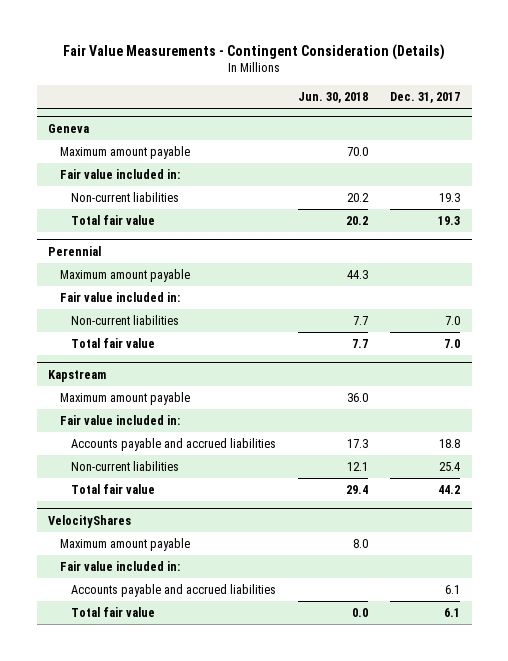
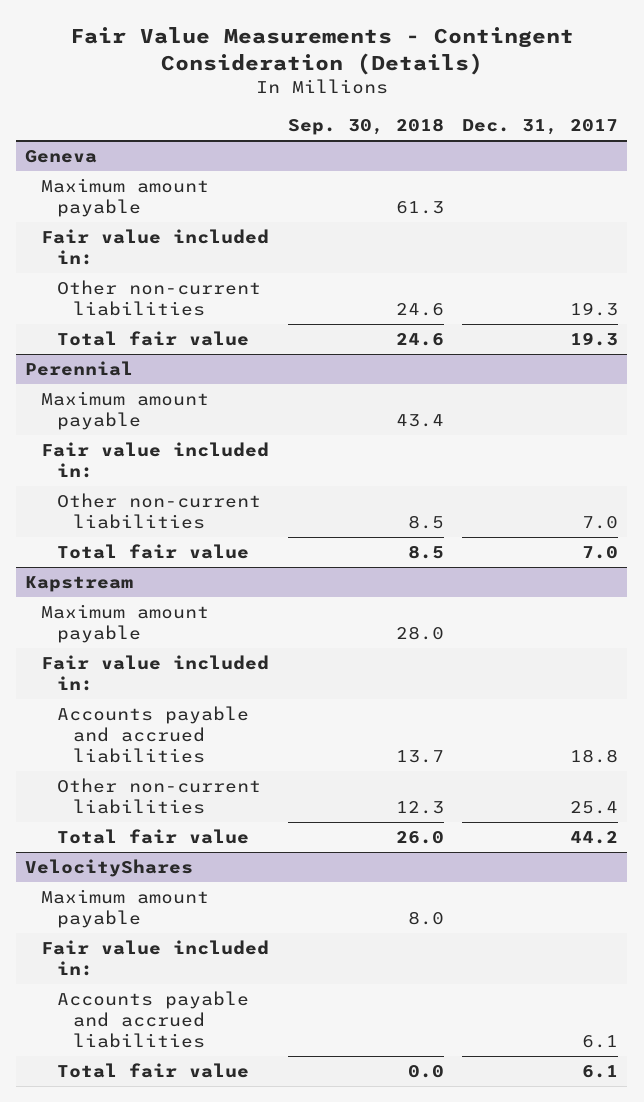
[298,91,369,103] Jun. 30, 2018 -> none
none -> [287,118,444,136] Sep. 30, 2018
[71,192,180,203] Non-current liabilities -> [56,280,261,317] Other non-current liabilities
[71,315,180,326] Non-current liabilities -> [56,493,261,530] Other non-current liabilities
[71,461,180,472] Non-current liabilities -> [56,778,261,815] Other non-current liabilities

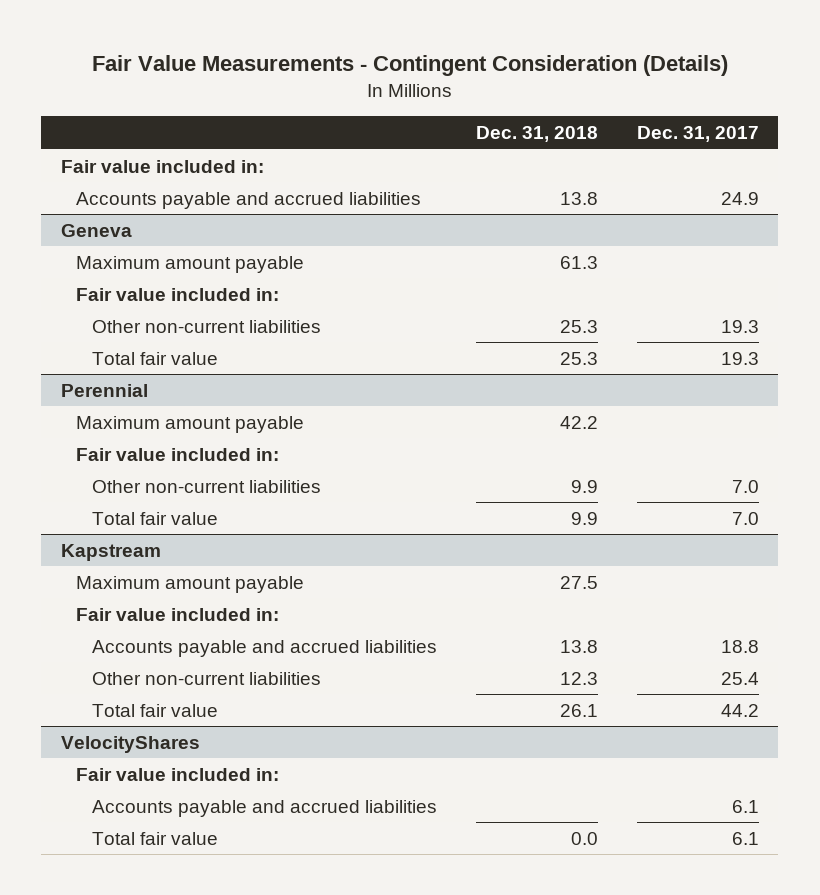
[287,118,444,136] Sep. 30, 2018 -> none
none -> [475,126,598,143] Dec. 31, 2018
none -> [60,159,264,173] Fair value included in:
none -> [76,191,422,209] Accounts payable and accrued liabilities
[41,889,210,929] Maximum amount payable -> none

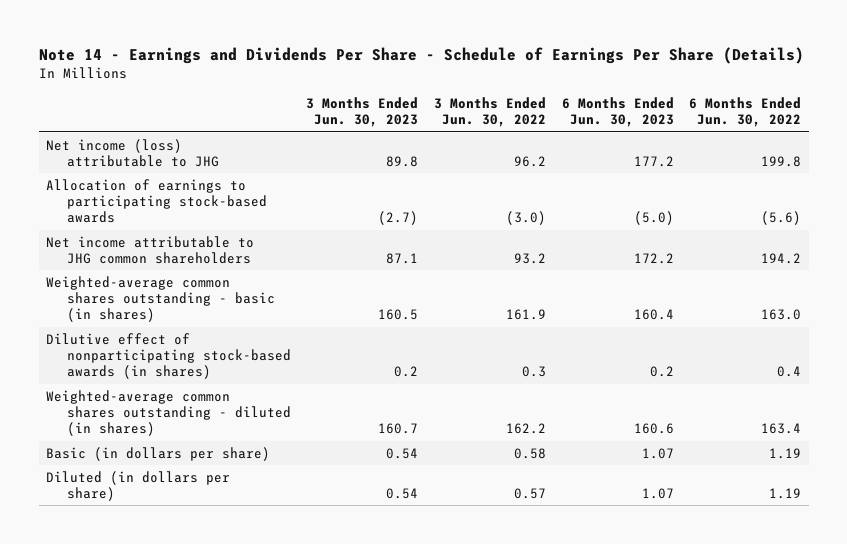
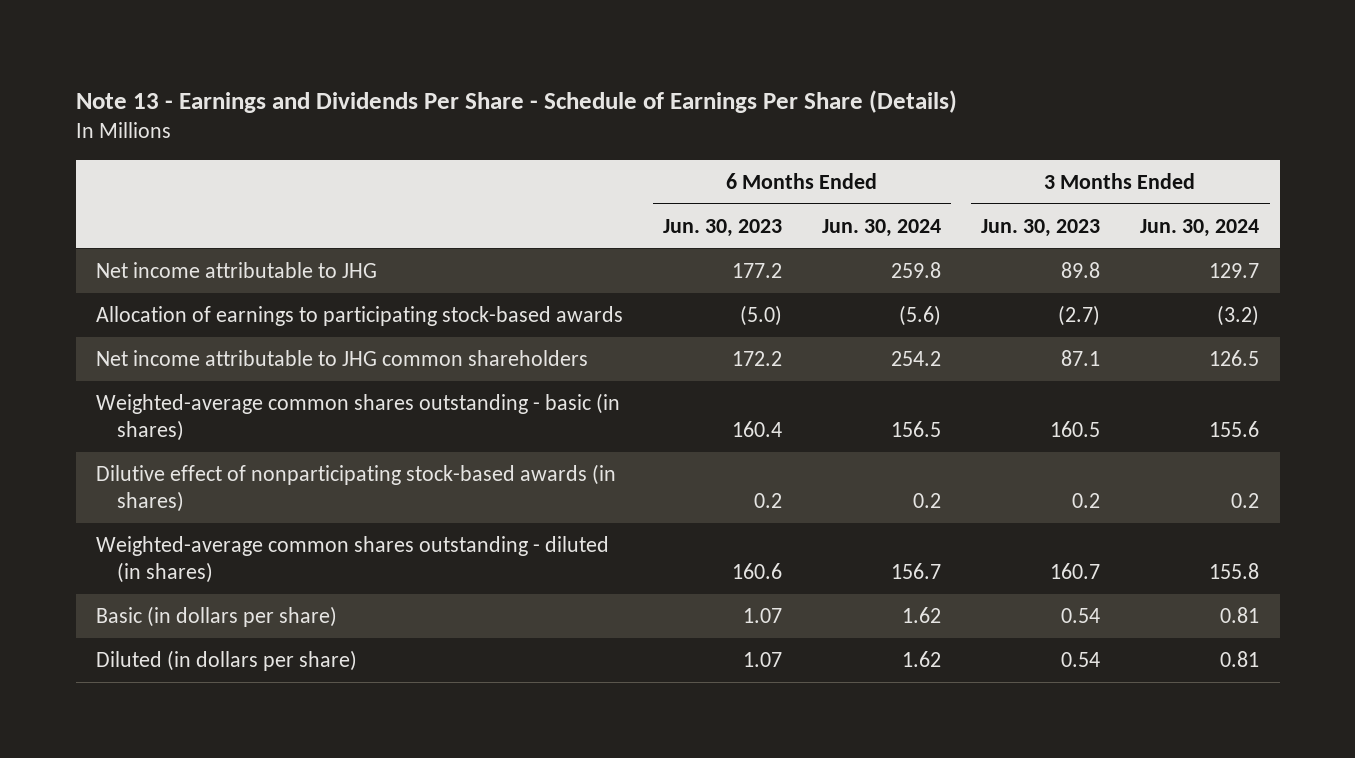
[38,46,804,64] Note 14 - Earnings and Dividends Per Share - Schedule of Earnings Per Share (Details) -> [75,90,957,114] Note 13 - Earnings and Dividends Per Share - Schedule of Earnings Per Share (Details)
[433,97,546,128] 3 Months Ended Jun. 30, 2022 -> none
[689,97,802,128] 6 Months Ended Jun. 30, 2022 -> none
none -> [822,218,942,237] Jun. 30, 2024
none -> [1140,218,1260,237] Jun. 30, 2024
[46,138,219,168] Net income (loss) attributable to JHG -> [95,262,377,279] Net income attributable to JHG

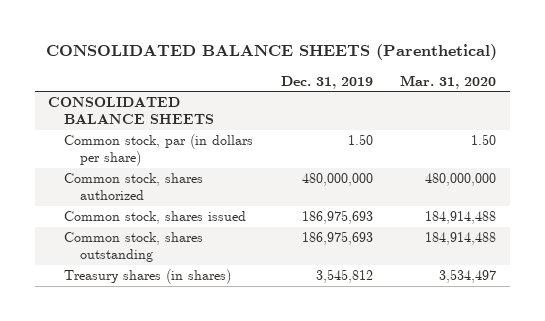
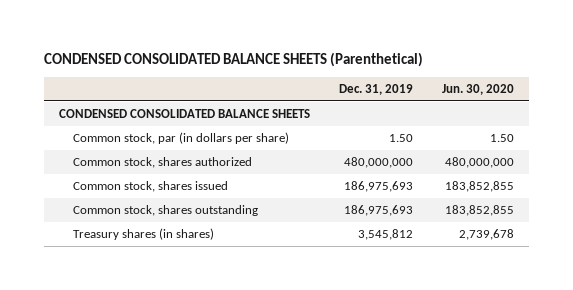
[46,44,498,61] CONSOLIDATED BALANCE SHEETS (Parenthetical) -> [43,52,423,68] CONDENSED CONSOLIDATED BALANCE SHEETS (Parenthetical)
[400,74,497,89] Mar. 31, 2020 -> none
none -> [442,84,515,96] Jun. 30, 2020
[48,97,215,124] CONSOLIDATED BALANCE SHEETS -> [58,109,310,119] CONDENSED CONSOLIDATED BALANCE SHEETS

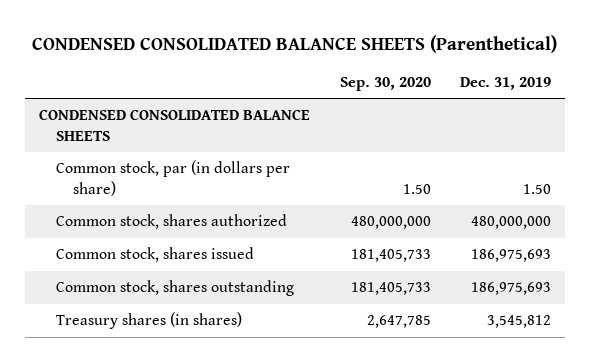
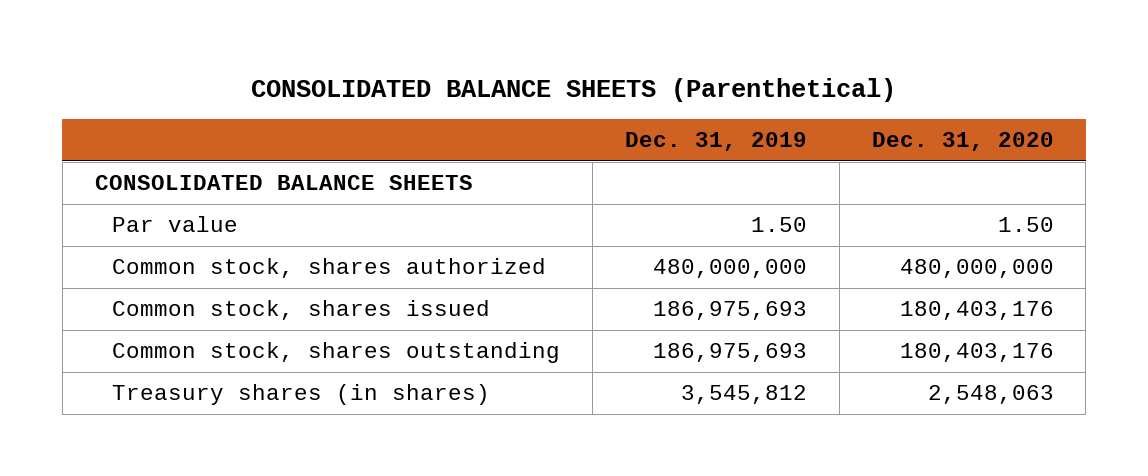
[32,34,558,53] CONDENSED CONSOLIDATED BALANCE SHEETS (Parenthetical) -> [251,78,897,103] CONSOLIDATED BALANCE SHEETS (Parenthetical)
[339,76,431,91] Sep. 30, 2020 -> none
none -> [871,132,1054,152] Dec. 31, 2020
[39,109,311,142] CONDENSED CONSOLIDATED BALANCE SHEETS -> [94,175,473,191] CONSOLIDATED BALANCE SHEETS
[56,160,291,197] Common stock, par (in dollars per share) -> [112,216,239,233] Par value

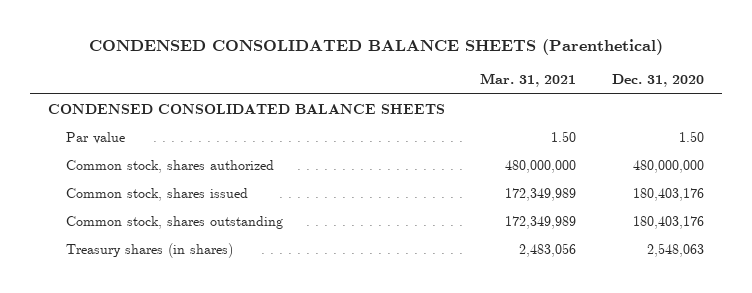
[251,78,897,103] CONSOLIDATED BALANCE SHEETS (Parenthetical) -> [88,39,663,56] CONDENSED CONSOLIDATED BALANCE SHEETS (Parenthetical)
[624,132,807,152] Dec. 31, 2019 -> none
none -> [480,73,577,88] Mar. 31, 2021
[94,175,473,191] CONSOLIDATED BALANCE SHEETS -> [47,103,445,114] CONDENSED CONSOLIDATED BALANCE SHEETS

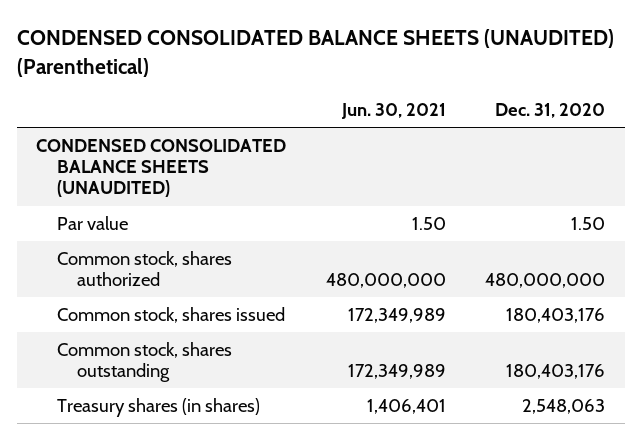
[88,39,663,56] CONDENSED CONSOLIDATED BALANCE SHEETS (Parenthetical) -> [16,29,614,77] CONDENSED CONSOLIDATED BALANCE SHEETS (UNAUDITED) (Parenthetical)
[480,73,577,88] Mar. 31, 2021 -> none
none -> [340,103,446,120] Jun. 30, 2021
[47,103,445,114] CONDENSED CONSOLIDATED BALANCE SHEETS -> [36,138,287,198] CONDENSED CONSOLIDATED BALANCE SHEETS (UNAUDITED)

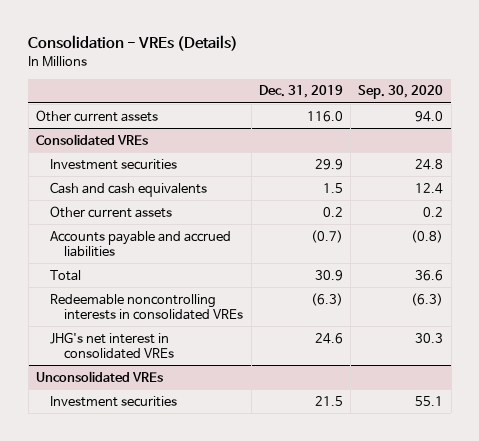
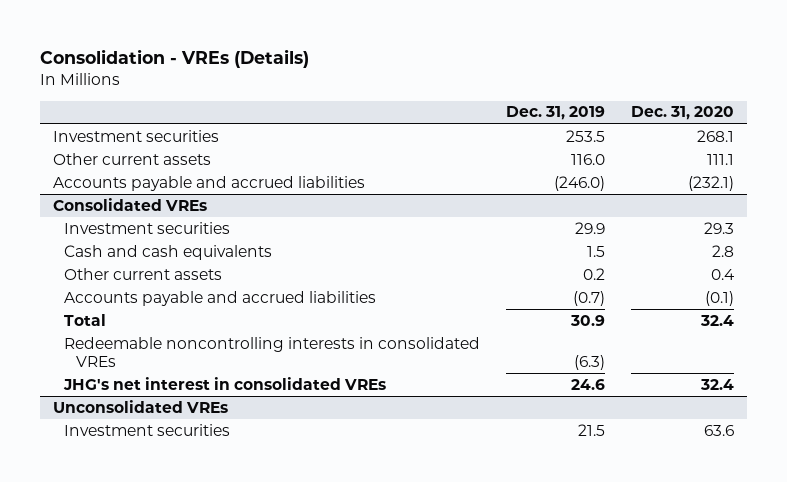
[358,85,444,100] Sep. 30, 2020 -> none
none -> [630,106,734,121] Dec. 31, 2020
none -> [53,129,220,142] Investment securities
none -> [53,175,366,191] Accounts payable and accrued liabilities

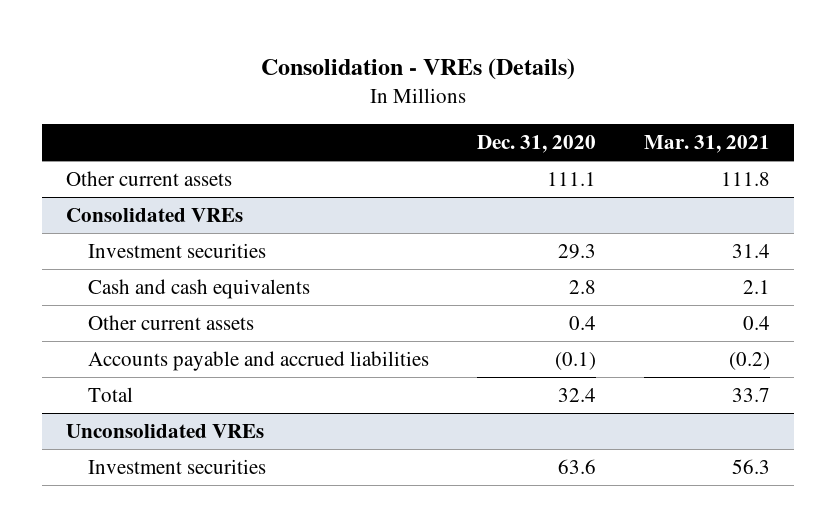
[506,106,606,121] Dec. 31, 2019 -> none
none -> [644,134,771,153] Mar. 31, 2021
[53,129,220,142] Investment securities -> none
[53,175,366,191] Accounts payable and accrued liabilities -> none
[64,336,481,368] Redeemable noncontrolling interests in consolidated VREs -> none
[63,376,387,390] JHG's net interest in consolidated VREs -> none

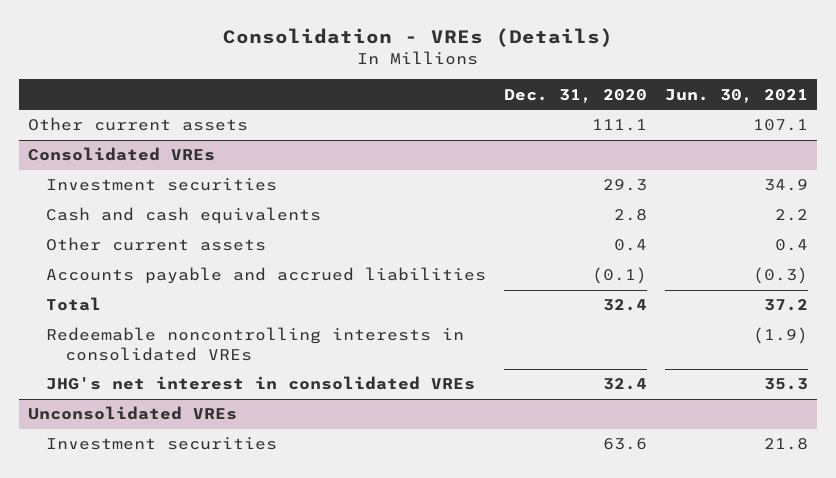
[644,134,771,153] Mar. 31, 2021 -> none
none -> [664,88,808,103] Jun. 30, 2021
none -> [46,327,465,361] Redeemable noncontrolling interests in consolidated VREs
none -> [46,376,476,391] JHG's net interest in consolidated VREs

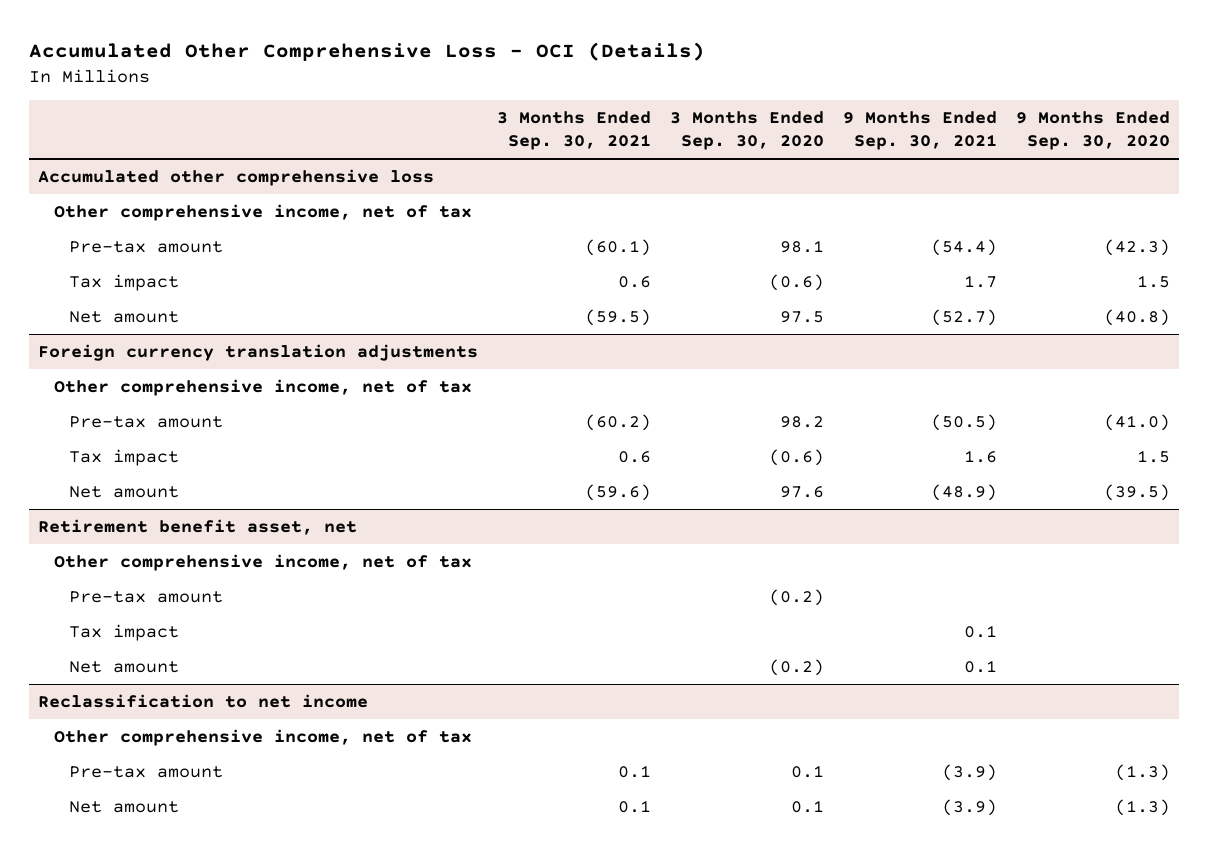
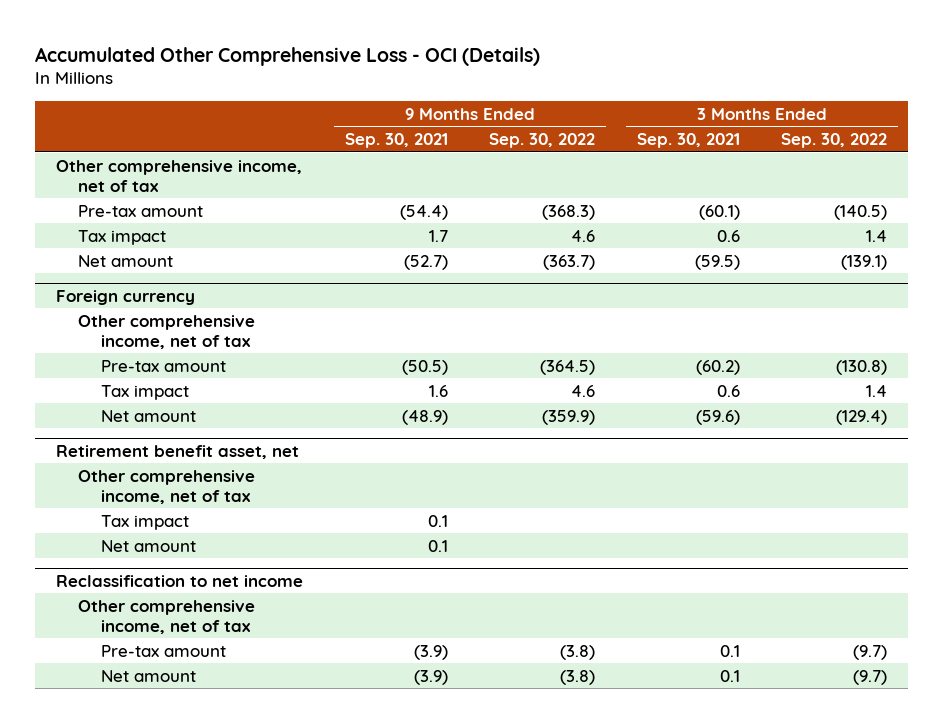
[670,111,825,151] 3 Months Ended Sep. 30, 2020 -> none
[1015,111,1170,151] 9 Months Ended Sep. 30, 2020 -> none
none -> [489,133,596,149] Sep. 30, 2022
none -> [781,133,888,149] Sep. 30, 2022
[38,169,435,187] Accumulated other comprehensive loss -> none
[38,344,479,362] Foreign currency translation adjustments -> [55,289,195,305] Foreign currency
[68,591,223,604] Pre-tax amount -> none

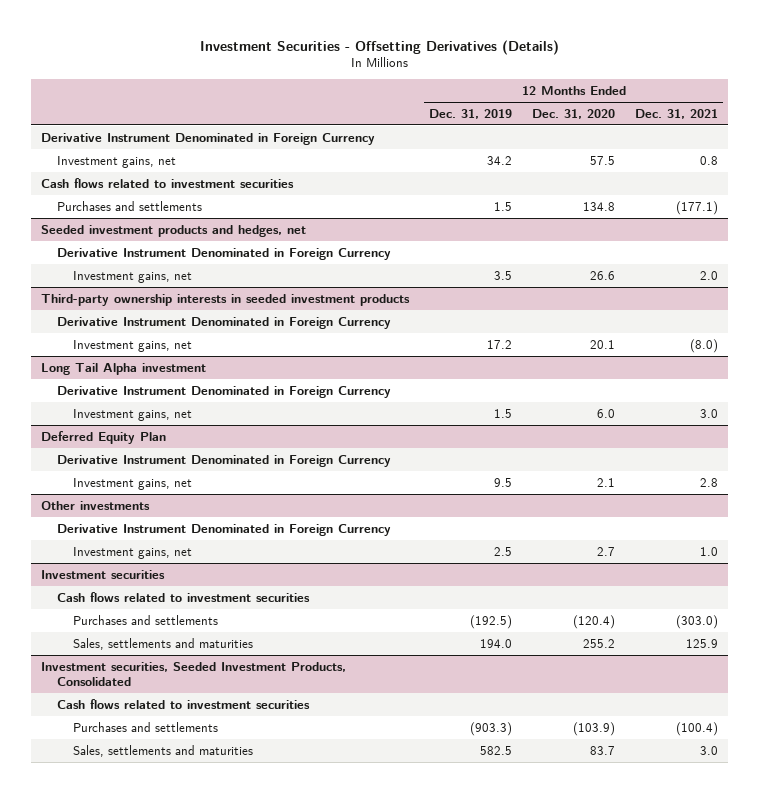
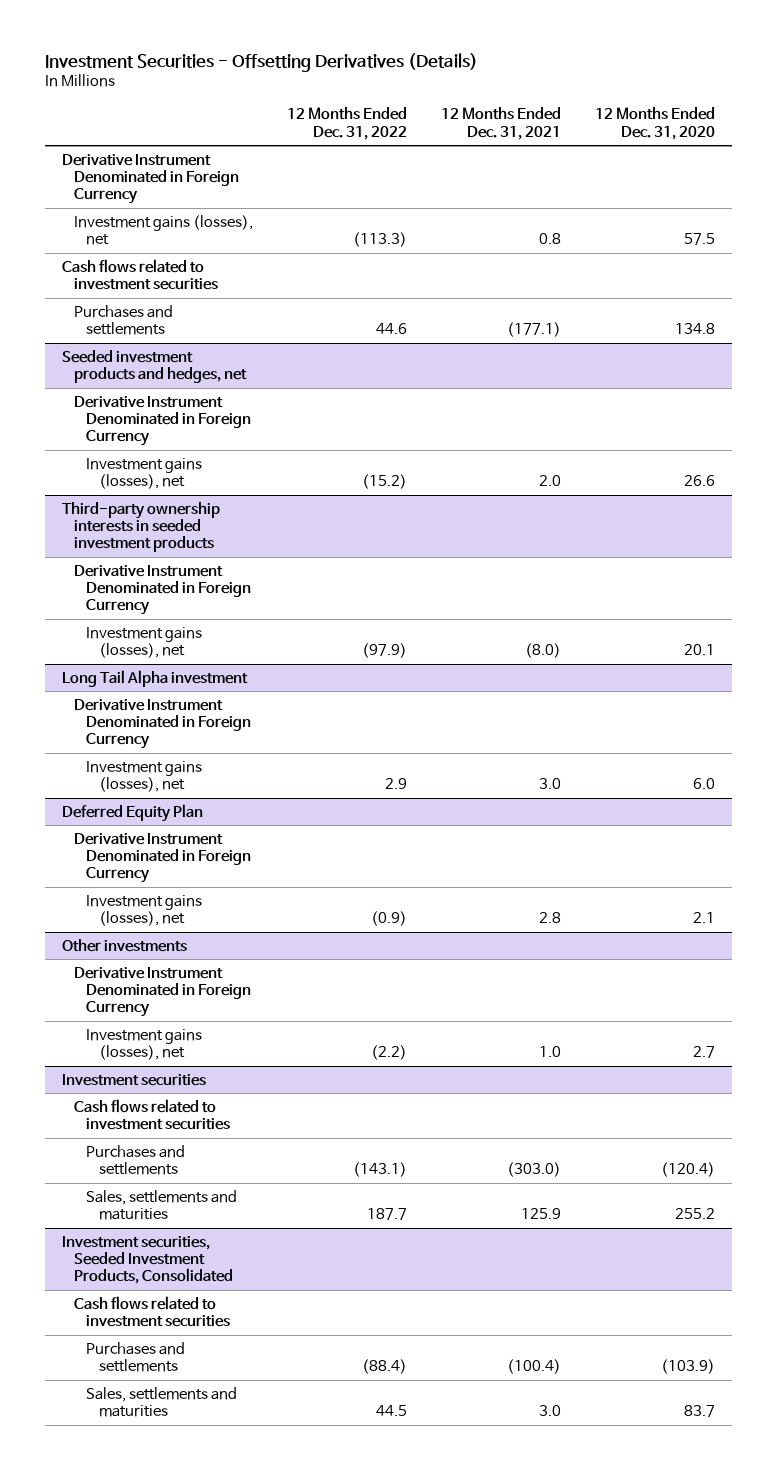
[429,108,513,119] Dec. 31, 2019 -> none
none -> [286,107,407,140] 12 Months Ended Dec. 31, 2022
[57,155,177,168] Investment gains, net -> [74,214,254,246] Investment gains (losses), net
[72,270,192,283] Investment gains, net -> [86,457,203,490] Investment gains (losses), net
[72,339,192,352] Investment gains, net -> [86,626,203,659] Investment gains (losses), net
[72,408,192,421] Investment gains, net -> [86,760,203,793] Investment gains (losses), net
[72,477,192,490] Investment gains, net -> [86,894,203,927] Investment gains (losses), net
[72,546,192,559] Investment gains, net -> [86,1028,203,1061] Investment gains (losses), net

